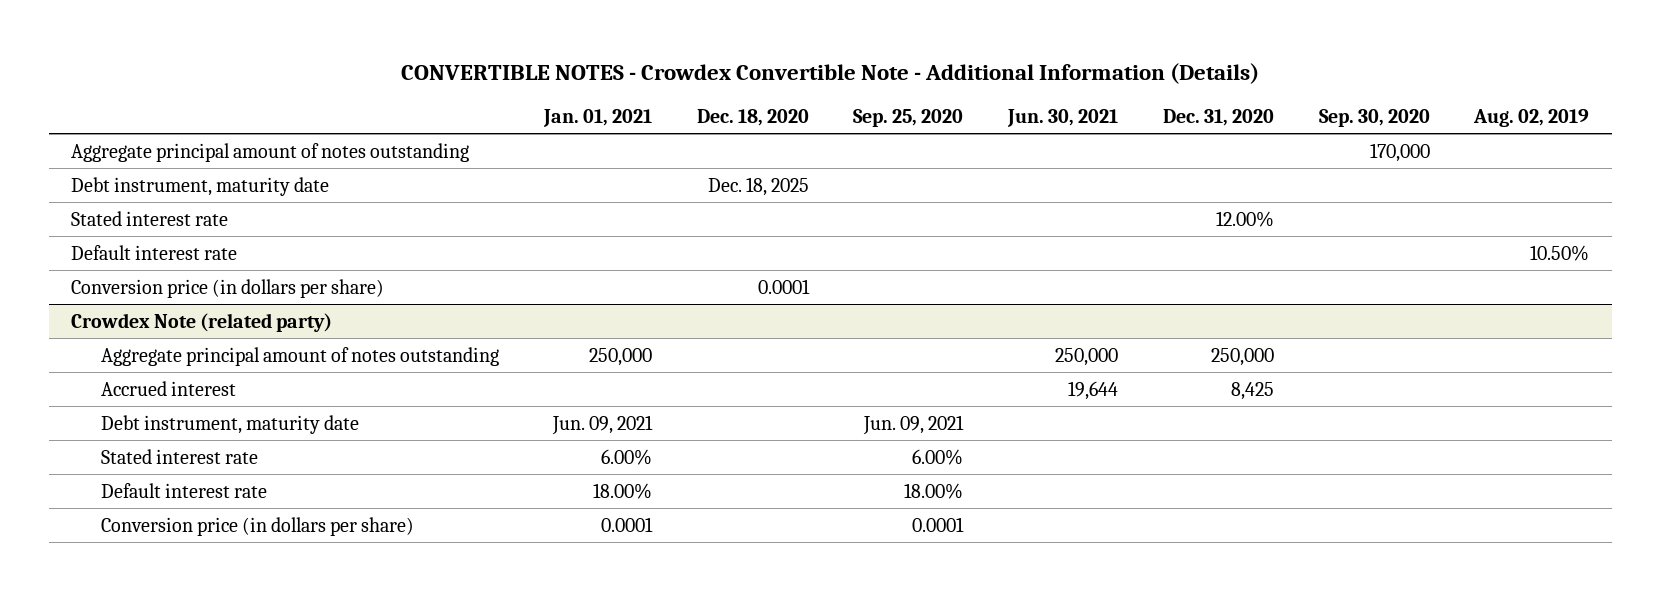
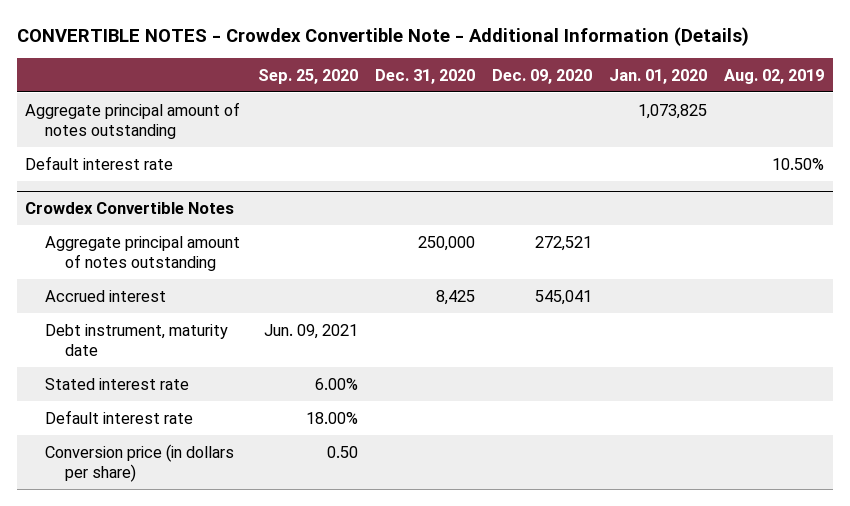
[542,109,652,128] Jan. 01, 2021 -> none
[696,109,809,127] Dec. 18, 2020 -> none
[1007,109,1119,128] Jun. 30, 2021 -> none
[1318,109,1430,128] Sep. 30, 2020 -> none
none -> [492,68,593,84] Dec. 09, 2020
none -> [609,68,708,84] Jan. 01, 2020
[71,176,330,196] Debt instrument, maturity date -> none
[71,210,229,226] Stated interest rate -> none
[71,278,385,298] Conversion price (in dollars per share) -> none
[71,312,333,332] Crowdex Note (related party) -> [25,201,235,214] Crowdex Convertible Notes
[912,516,965,532] 0.0001 -> [326,445,358,458] 0.50

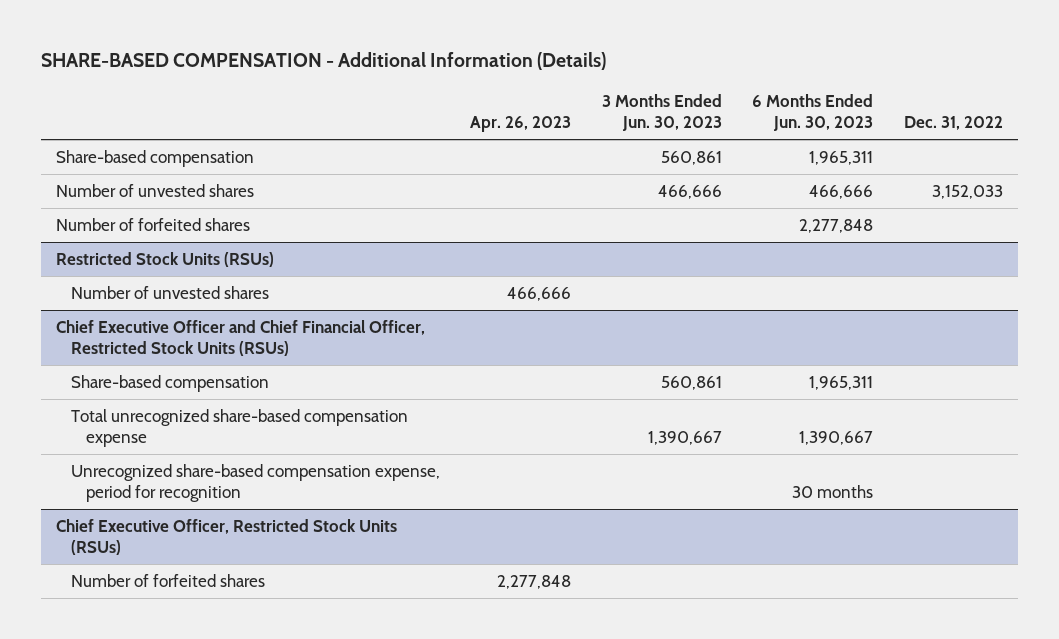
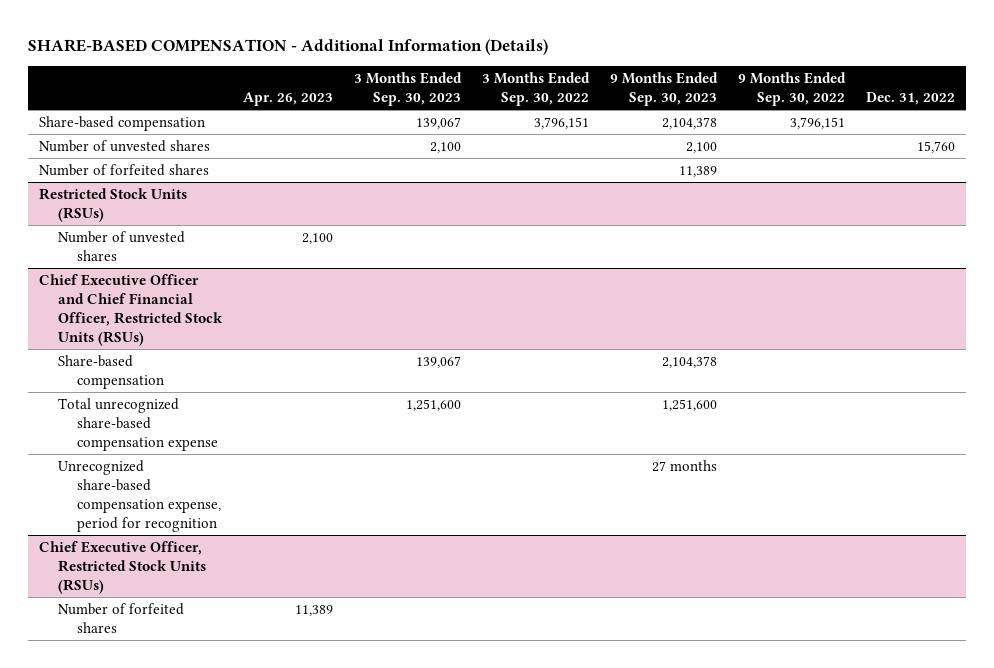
[601,94,722,132] 3 Months Ended Jun. 30, 2023 -> none
[752,94,874,132] 6 Months Ended Jun. 30, 2023 -> none
none -> [353,71,462,107] 3 Months Ended Sep. 30, 2023
none -> [481,71,590,107] 3 Months Ended Sep. 30, 2022
none -> [609,71,718,107] 9 Months Ended Sep. 30, 2023
none -> [738,71,847,107] 9 Months Ended Sep. 30, 2022
[931,184,1003,199] 3,152,033 -> [917,140,956,153] 15,760
[507,286,572,301] 466,666 -> [301,232,333,244] 2,100
[497,574,572,589] 2,277,848 -> [294,604,333,616] 11,389

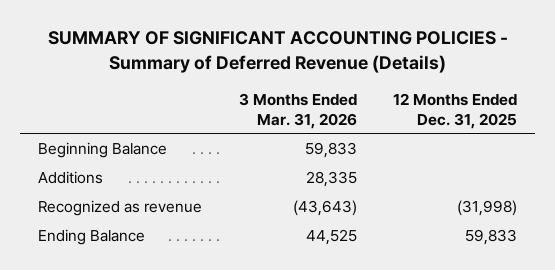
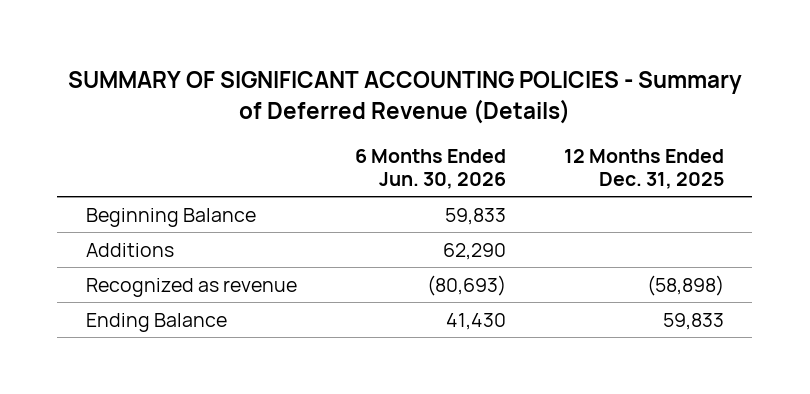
[238,92,357,129] 3 Months Ended Mar. 31, 2026 -> none
none -> [354,148,506,190] 6 Months Ended Jun. 30, 2026
[456,199,517,216] (31,998) -> [646,274,724,296] (58,898)

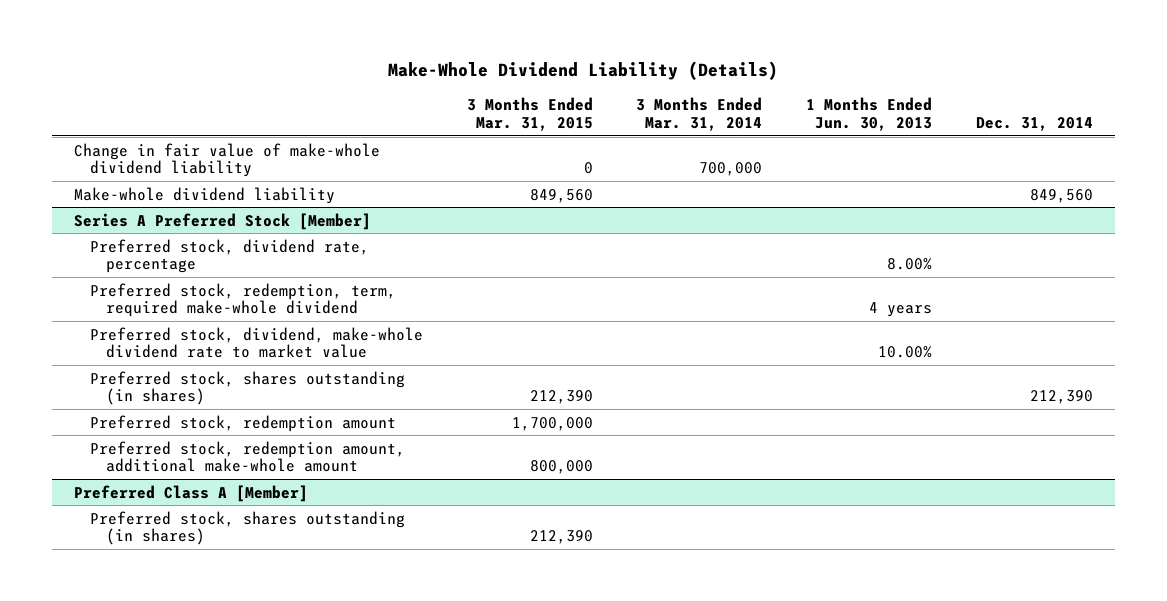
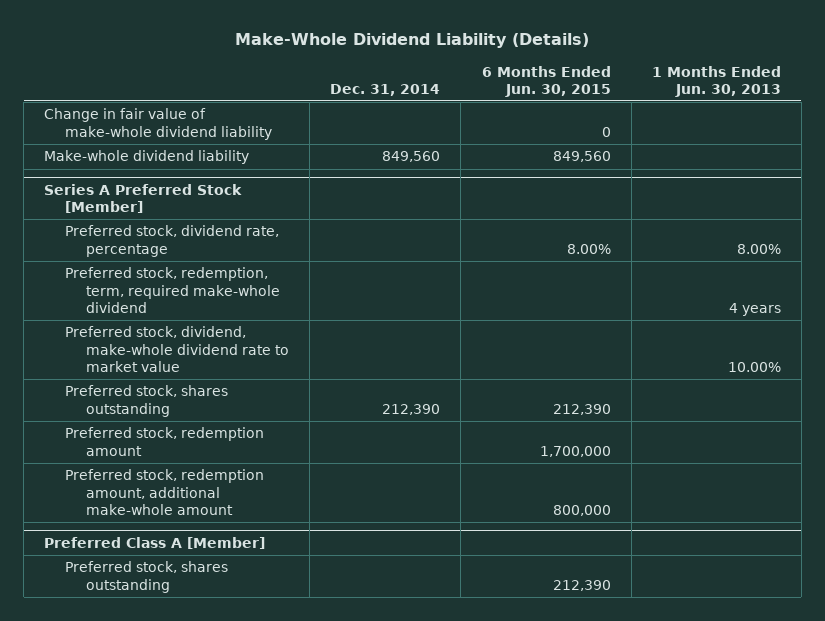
[466,97,593,132] 3 Months Ended Mar. 31, 2015 -> none
[636,97,763,132] 3 Months Ended Mar. 31, 2014 -> none
none -> [481,65,611,97] 6 Months Ended Jun. 30, 2015
[89,370,405,406] Preferred stock, shares outstanding (in shares) -> [65,385,229,417] Preferred stock, shares outstanding
[89,510,405,546] Preferred stock, shares outstanding (in shares) -> [65,561,229,593] Preferred stock, shares outstanding

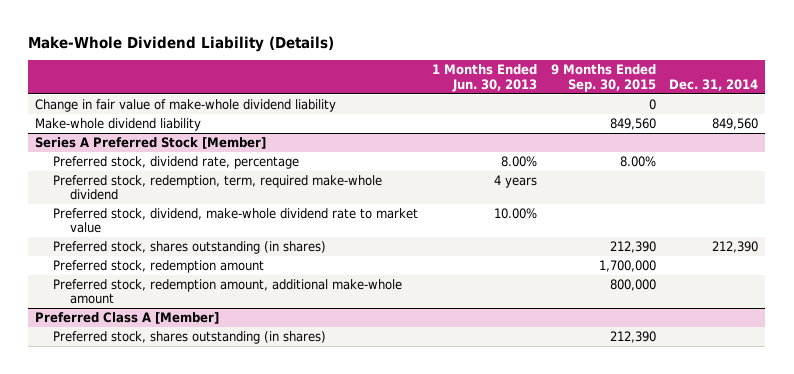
[481,65,611,97] 6 Months Ended Jun. 30, 2015 -> none
none -> [550,64,656,92] 9 Months Ended Sep. 30, 2015
[65,385,229,417] Preferred stock, shares outstanding -> [52,240,326,254] Preferred stock, shares outstanding (in shares)
[65,561,229,593] Preferred stock, shares outstanding -> [52,330,326,344] Preferred stock, shares outstanding (in shares)

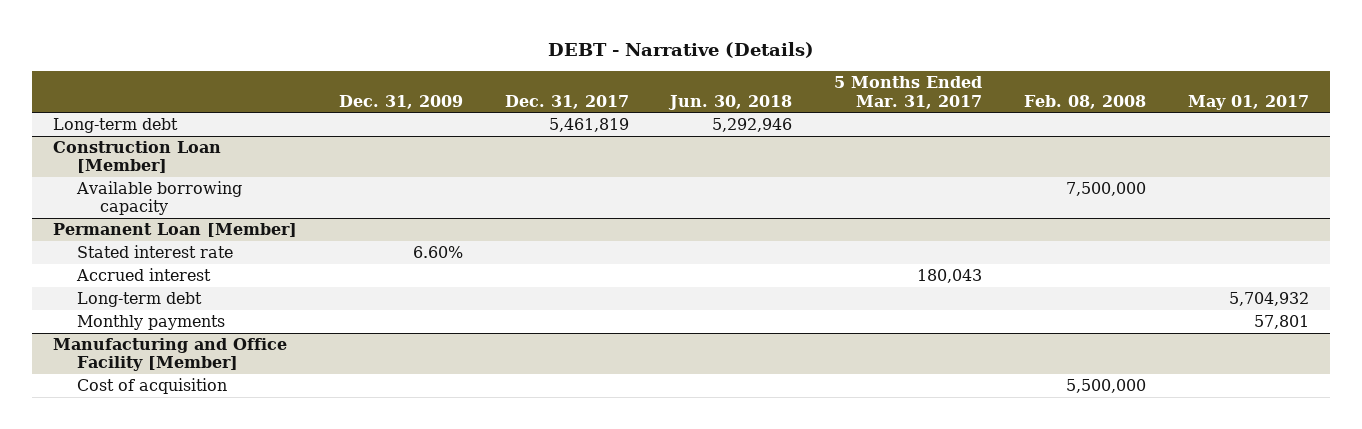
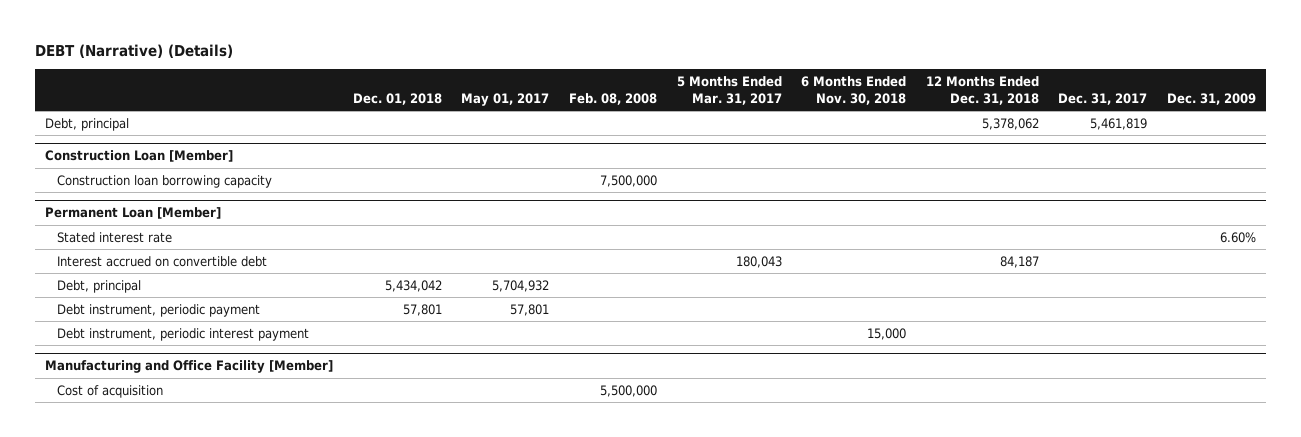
[547,41,814,58] DEBT - Narrative (Details) -> [35,43,234,58] DEBT (Narrative) (Details)
[668,94,793,110] Jun. 30, 2018 -> none
none -> [352,92,442,105] Dec. 01, 2018
none -> [801,76,907,105] 6 Months Ended Nov. 30, 2018
none -> [925,76,1039,105] 12 Months Ended Dec. 31, 2018
[52,117,178,133] Long-term debt -> [45,118,130,132] Debt, principal
[75,180,242,216] Available borrowing capacity -> [57,175,273,189] Construction loan borrowing capacity
[75,267,211,281] Accrued interest -> [57,256,268,268] Interest accrued on convertible debt
[76,291,202,307] Long-term debt -> [57,280,142,294] Debt, principal
[76,314,225,330] Monthly payments -> [57,304,261,318] Debt instrument, periodic payment
none -> [57,328,310,342] Debt instrument, periodic interest payment

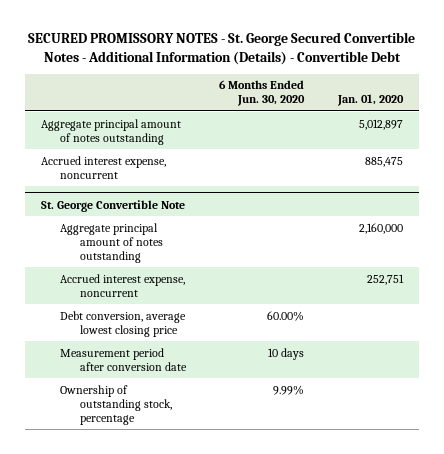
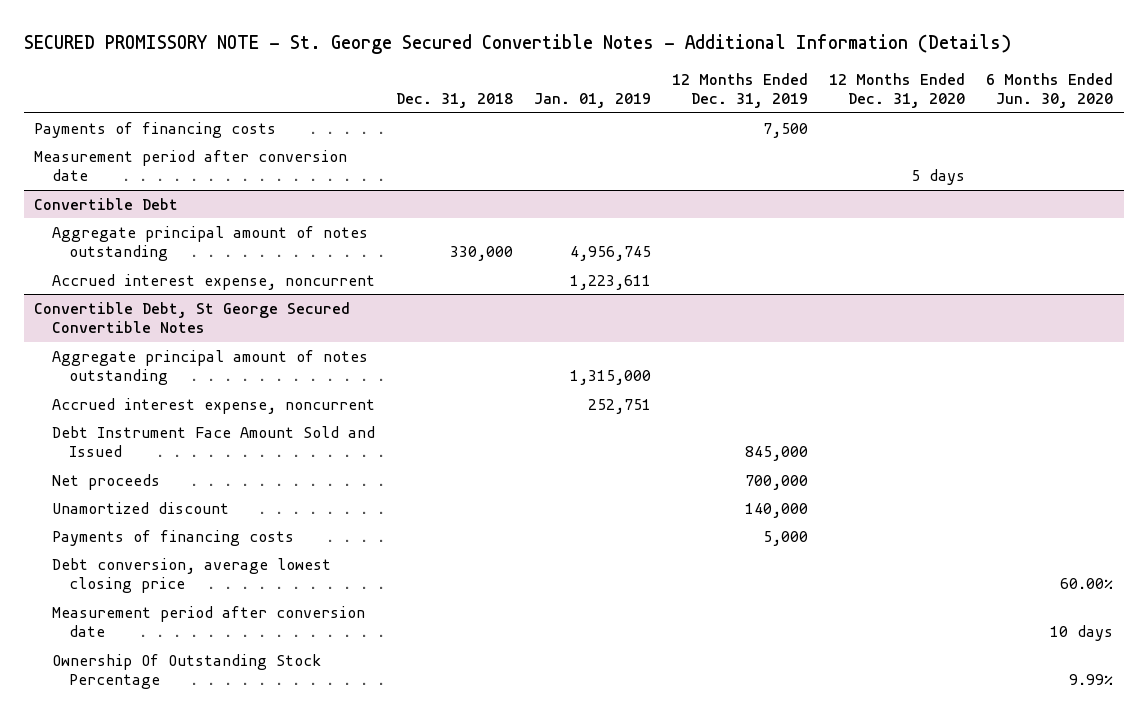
[28,32,416,65] SECURED PROMISSORY NOTES - St. George Secured Convertible Notes - Additional Information (Details) - Convertible Debt -> [23,33,1011,54] SECURED PROMISSORY NOTE - St. George Secured Convertible Notes - Additional Information (Details)
[336,94,404,107] Jan. 01, 2020 -> none
none -> [395,93,513,109] Dec. 31, 2018
none -> [533,93,651,109] Jan. 01, 2019
none -> [671,72,808,109] 12 Months Ended Dec. 31, 2019
none -> [828,72,965,109] 12 Months Ended Dec. 31, 2020
[41,118,182,145] Aggregate principal amount of notes outstanding -> none
[41,155,167,179] Accrued interest expense, noncurrent -> none
none -> [34,121,277,138] Payments of financing costs
none -> [34,149,348,182] Measurement period after conversion date
[41,199,186,212] St. George Convertible Note -> [34,197,179,210] Convertible Debt
[60,310,187,337] Debt conversion, average lowest closing price -> none
[60,347,187,371] Measurement period after conversion date -> none
[60,384,172,425] Ownership of outstanding stock, percentage -> none
none -> [34,301,351,334] Convertible Debt, St George Secured Convertible Notes
none -> [51,349,368,386] Aggregate principal amount of notes outstanding
none -> [51,397,375,414] Accrued interest expense, noncurrent
none -> [51,425,375,458] Debt Instrument Face Amount Sold and Issued
none -> [51,473,160,490] Net proceeds
none -> [51,501,229,514] Unamortized discount
none -> [51,529,294,546] Payments of financing costs
none -> [51,557,331,594] Debt conversion, average lowest closing price
none -> [51,605,365,638] Measurement period after conversion date
none -> [51,653,321,690] Ownership Of Outstanding Stock Percentage

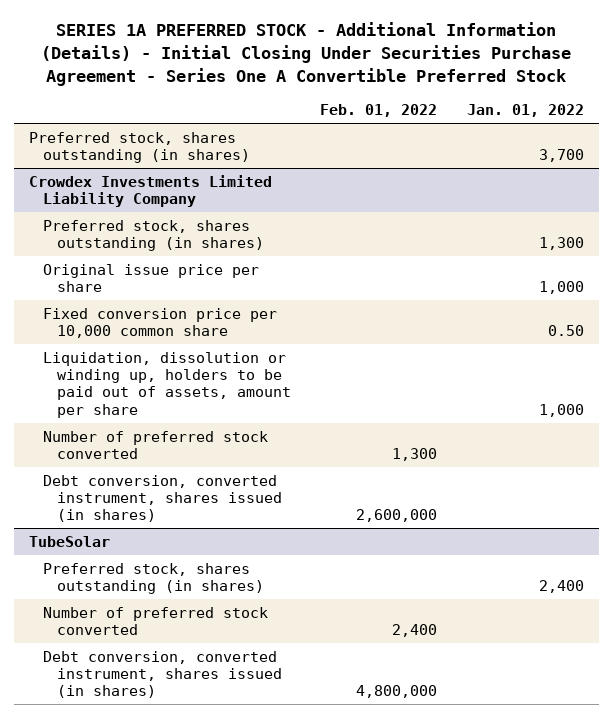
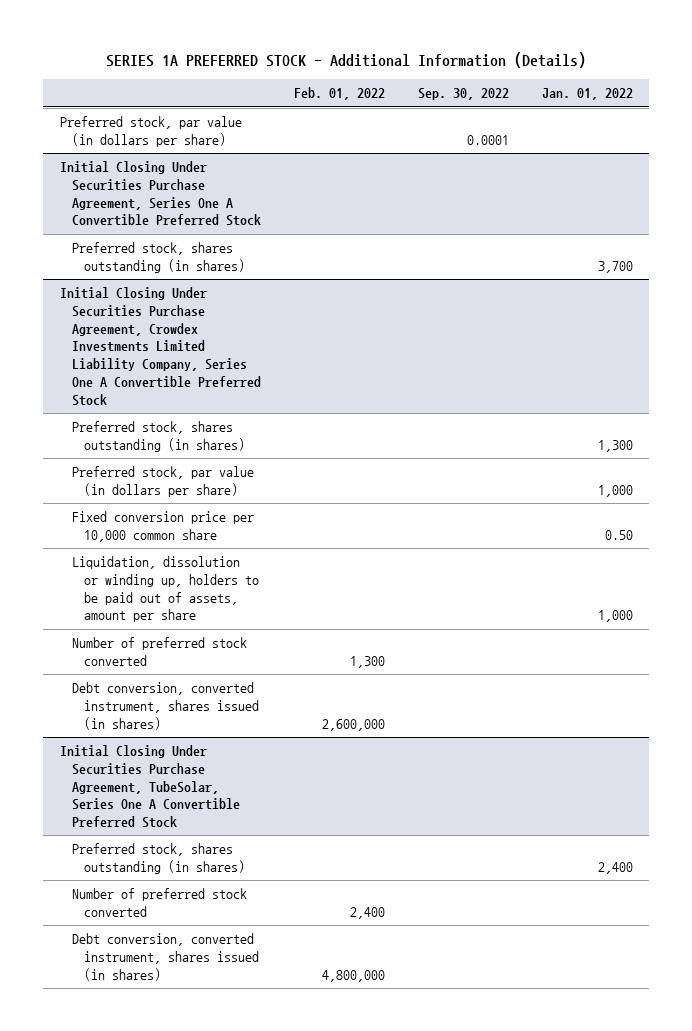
[41,22,572,86] SERIES 1A PREFERRED STOCK - Additional Information (Details) - Initial Closing Under Securities Purchase Agreement - Series One A Convertible Preferred Stock -> [106,51,587,68] SERIES 1A PREFERRED STOCK - Additional Information (Details)
none -> [417,88,509,101] Sep. 30, 2022
[28,131,250,164] Preferred stock, shares outstanding (in shares) -> none
none -> [59,116,242,148] Preferred stock, par value (in dollars per share)
none -> [59,161,261,227] Initial Closing Under Securities Purchase Agreement, Series One A Convertible Preferred Stock
none -> [71,242,245,274] Preferred stock, shares outstanding (in shares)
[28,174,272,208] Crowdex Investments Limited Liability Company -> [59,287,261,406] Initial Closing Under Securities Purchase Agreement, Crowdex Investments Limited Liability Company, Series One A Convertible Preferred Stock
[42,263,259,293] Original issue price per share -> none
none -> [71,466,254,498] Preferred stock, par value (in dollars per share)
[28,535,110,547] TubeSolar -> [59,745,240,829] Initial Closing Under Securities Purchase Agreement, TubeSolar, Series One A Convertible Preferred Stock

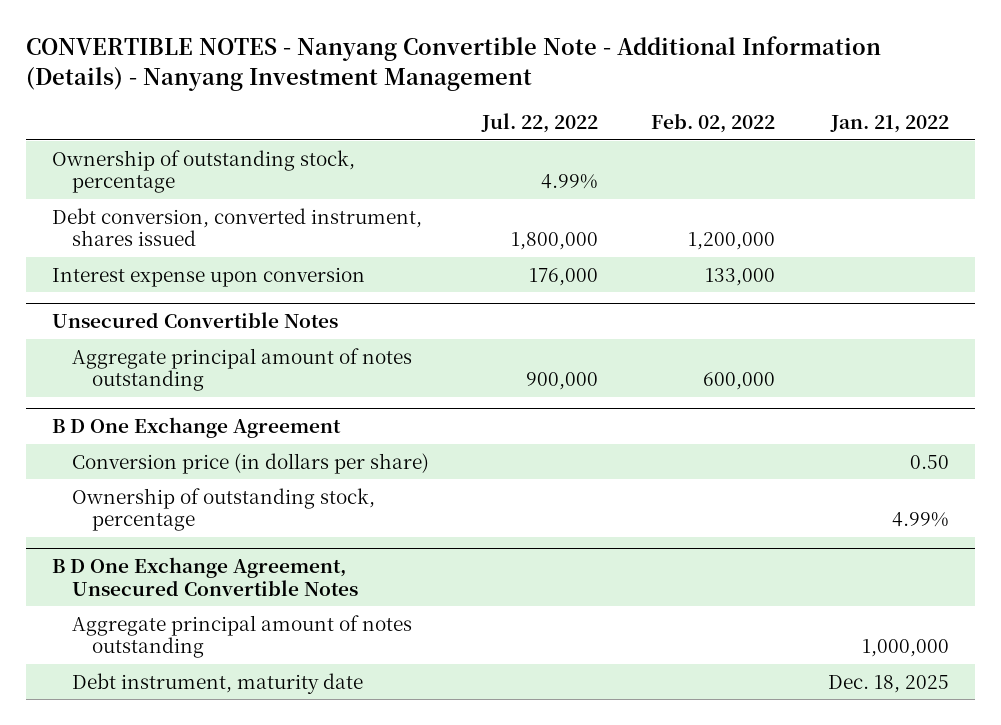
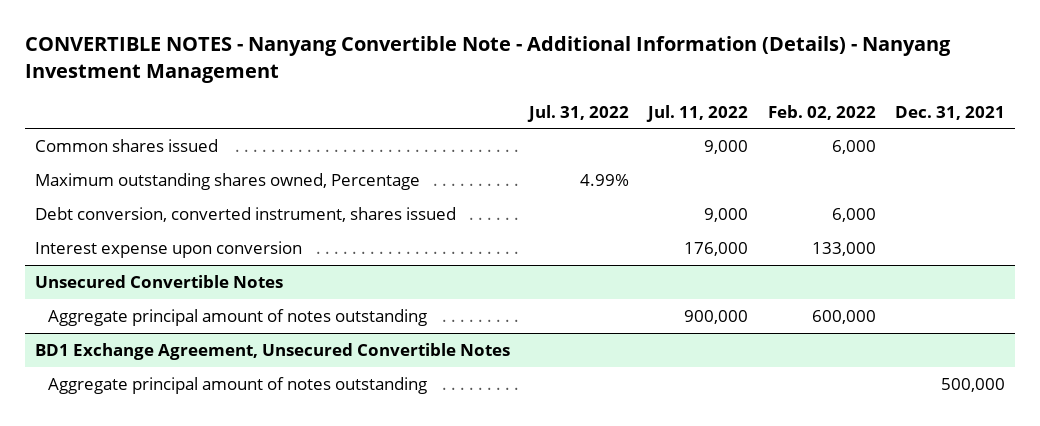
[480,112,598,133] Jul. 22, 2022 -> none
[829,114,949,133] Jan. 21, 2022 -> none
none -> [527,104,630,122] Jul. 31, 2022
none -> [646,104,749,122] Jul. 11, 2022
none -> [895,105,1006,120] Dec. 31, 2021
[51,149,355,194] Ownership of outstanding stock, percentage -> none
none -> [34,138,218,152] Common shares issued
none -> [34,172,420,190] Maximum outstanding shares owned, Percentage
[687,232,775,251] 1,200,000 -> [831,207,876,222] 6,000
[51,416,341,438] B D One Exchange Agreement -> none
[71,452,429,474] Conversion price (in dollars per share) -> none
[71,487,375,532] Ownership of outstanding stock, percentage -> none
[51,556,358,596] B D One Exchange Agreement, Unsecured Convertible Notes -> [34,342,510,360] BD1 Exchange Agreement, Unsecured Convertible Notes
[71,672,363,694] Debt instrument, maturity date -> none

